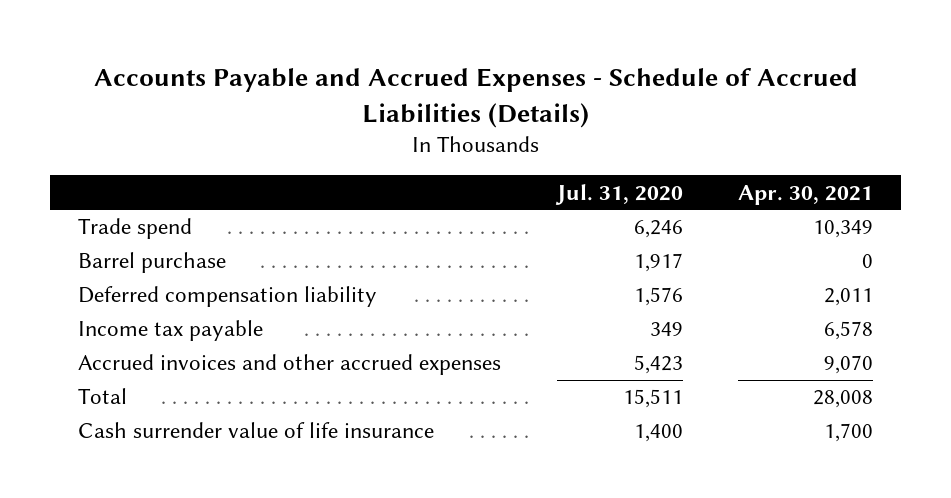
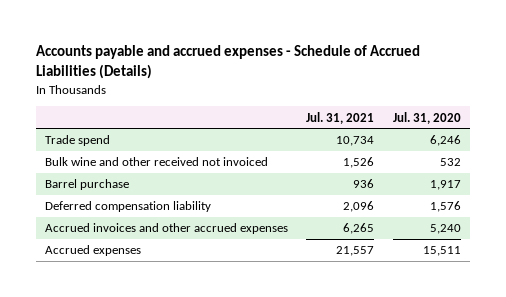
[93,68,858,128] Accounts Payable and Accrued Expenses - Schedule of Accrued Liabilities (Details) -> [36,45,421,80] Accounts payable and accrued expenses - Schedule of Accrued Liabilities (Details)
[737,184,873,205] Apr. 30, 2021 -> none
none -> [306,111,375,124] Jul. 31, 2021
none -> [45,157,269,167] Bulk wine and other received not invoiced
[78,320,264,342] Income tax payable -> none
[78,422,435,439] Cash surrender value of life insurance -> none
[633,355,683,375] 5,423 -> [429,224,461,235] 5,240
[78,388,128,405] Total -> [45,245,142,257] Accrued expenses

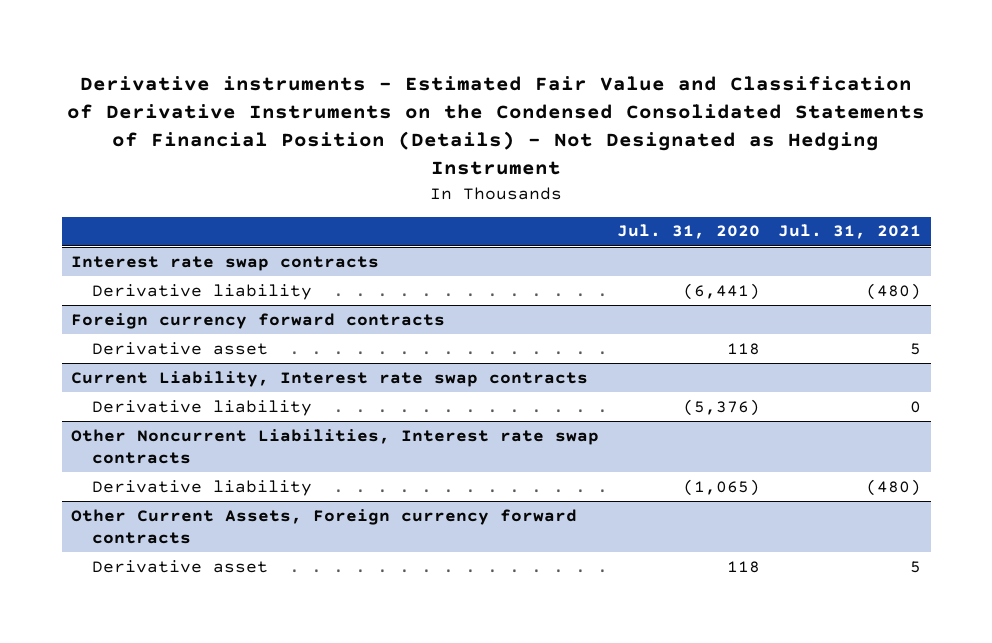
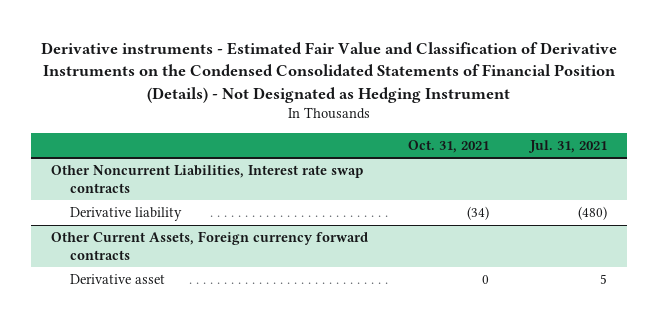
[617,224,761,240] Jul. 31, 2020 -> none
none -> [408,139,490,153] Oct. 31, 2021
[70,255,379,271] Interest rate swap contracts -> none
[91,283,312,300] Derivative liability -> none
[70,312,445,329] Foreign currency forward contracts -> none
[91,341,268,355] Derivative asset -> none
[70,370,588,387] Current Liability, Interest rate swap contracts -> none
[91,399,312,416] Derivative liability -> none

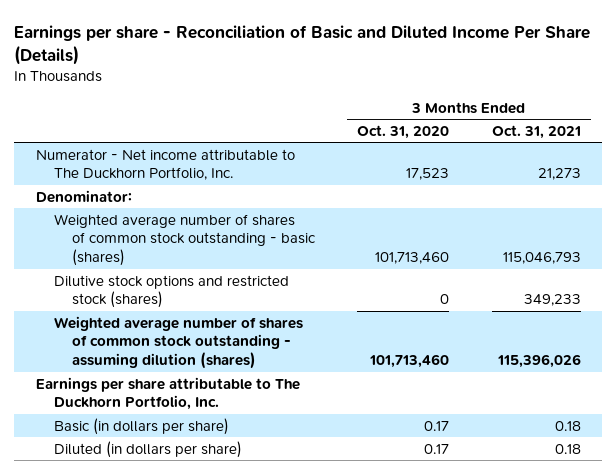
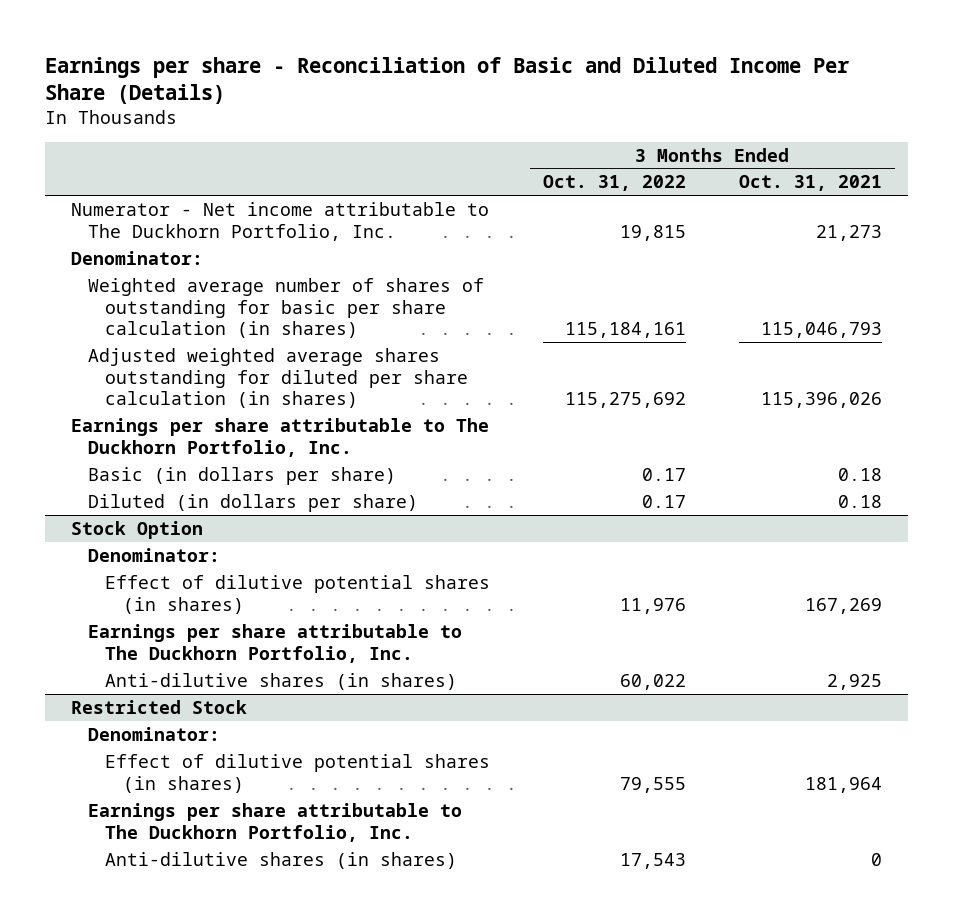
[357,124,450,139] Oct. 31, 2020 -> none
none -> [543,175,687,192] Oct. 31, 2022
[53,274,289,309] Dilutive stock options and restricted stock (shares) -> none
[53,213,316,267] Weighted average number of shares of common stock outstanding - basic (shares) -> [88,277,485,339] Weighted average number of shares of outstanding for basic per share calculation (in shares)
[53,315,303,370] Weighted average number of shares of common stock outstanding - assuming dilution (shares) -> [88,347,469,409] Adjusted weighted average shares outstanding for diluted per share calculation (in shares)
none -> [71,520,204,539] Stock Option
none -> [88,547,221,562] Denominator:
none -> [105,574,491,614] Effect of dilutive potential shares (in shares)
none -> [88,623,463,663] Earnings per share attributable to The Duckhorn Portfolio, Inc.
none -> [105,672,458,690] Anti-dilutive shares (in shares)
none -> [71,699,248,714] Restricted Stock
none -> [88,726,221,741] Denominator:
none -> [105,753,491,793] Effect of dilutive potential shares (in shares)
none -> [88,802,463,842] Earnings per share attributable to The Duckhorn Portfolio, Inc.
none -> [105,851,458,869] Anti-dilutive shares (in shares)

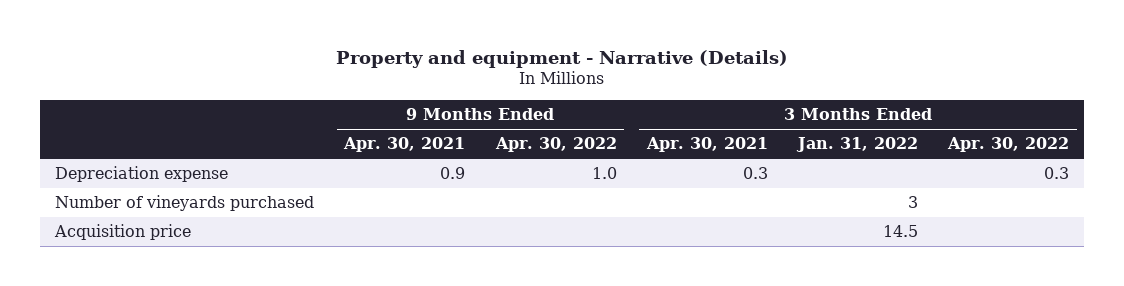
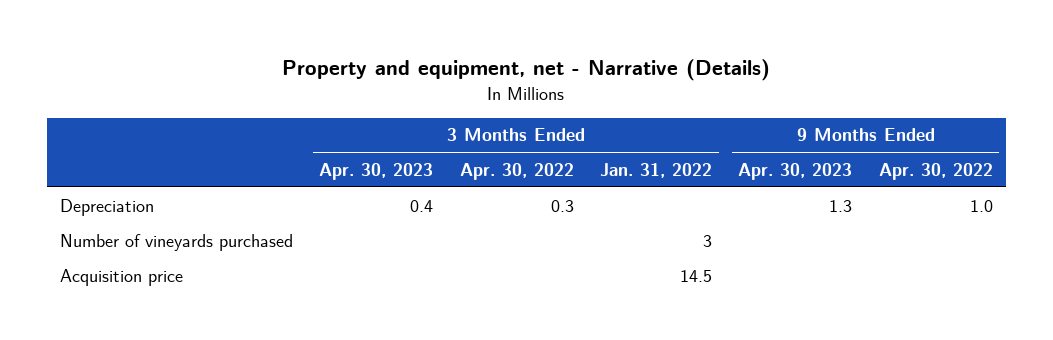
[336,49,789,68] Property and equipment - Narrative (Details) -> [282,59,771,82] Property and equipment, net - Narrative (Details)
[343,137,466,153] Apr. 30, 2021 -> none
[645,137,768,153] Apr. 30, 2021 -> none
none -> [319,162,434,180] Apr. 30, 2023
none -> [738,162,853,180] Apr. 30, 2023
[55,166,229,183] Depreciation expense -> [60,198,155,216] Depreciation

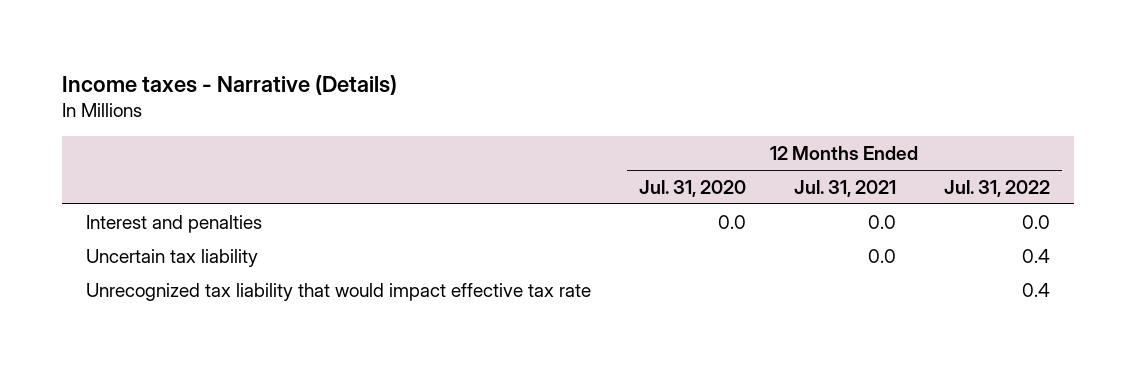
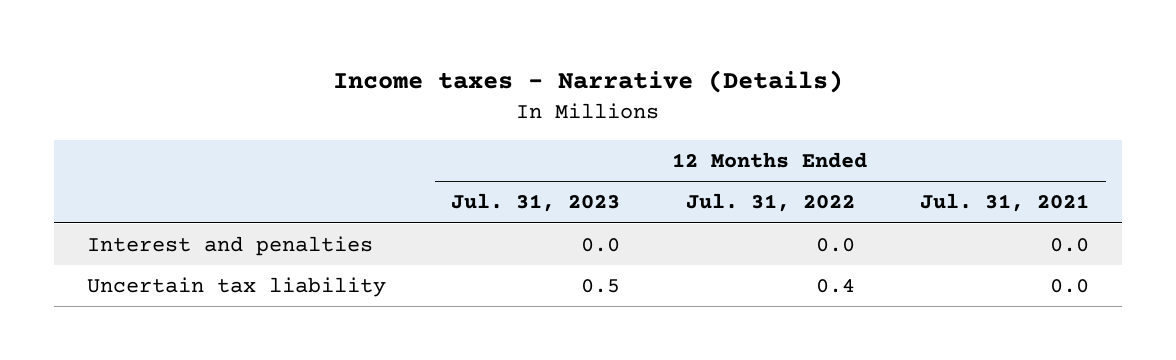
[638,179,746,197] Jul. 31, 2020 -> none
none -> [451,193,621,213] Jul. 31, 2023
[85,282,591,301] Unrecognized tax liability that would impact effective tax rate -> none

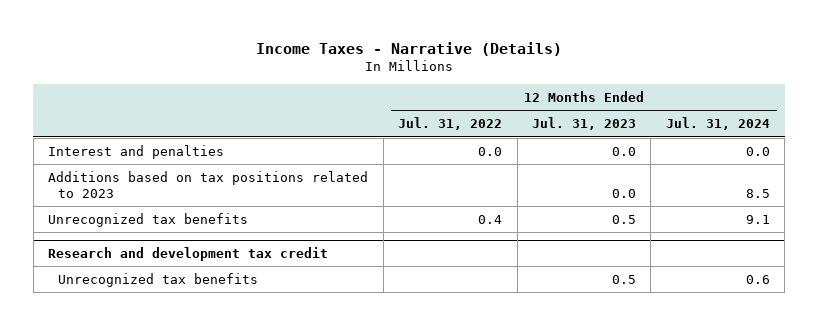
[332,70,843,94] Income taxes - Narrative (Details) -> [256,41,563,56] Income Taxes - Narrative (Details)
[920,193,1090,213] Jul. 31, 2021 -> none
none -> [665,117,770,131] Jul. 31, 2024
none -> [48,170,369,198] Additions based on tax positions related to 2023
[86,277,386,298] Uncertain tax liability -> [48,212,249,227] Unrecognized tax benefits
none -> [48,246,329,261] Research and development tax credit
none -> [57,272,258,287] Unrecognized tax benefits

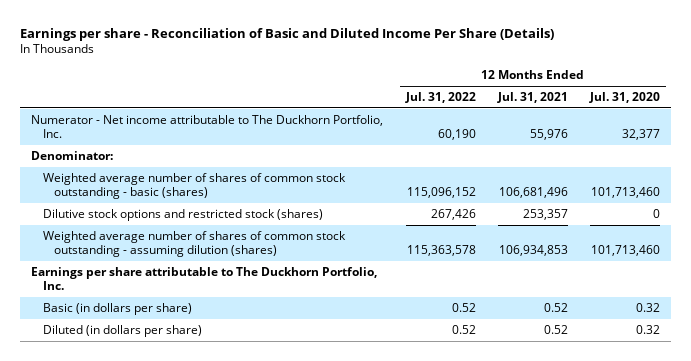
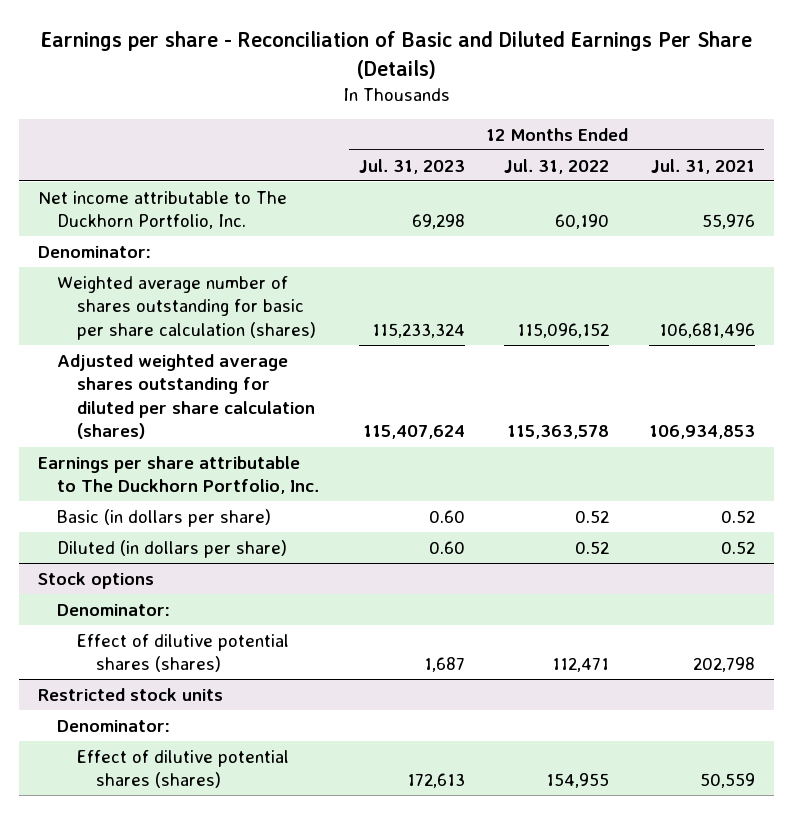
[20,27,555,41] Earnings per share - Reconciliation of Basic and Diluted Income Per Share (Details) -> [40,31,752,79] Earnings per share - Reconciliation of Basic and Diluted Earnings Per Share (Details)
[589,92,661,104] Jul. 31, 2020 -> none
none -> [358,158,465,174] Jul. 31, 2023
[31,114,384,139] Numerator - Net income attributable to The Duckhorn Portfolio, Inc. -> [38,190,288,230] Net income attributable to The Duckhorn Portfolio, Inc.
[42,208,323,221] Dilutive stock options and restricted stock (shares) -> none
[42,172,346,200] Weighted average number of shares of common stock outstanding - basic (shares) -> [57,275,316,340] Weighted average number of shares outstanding for basic per share calculation (shares)
[42,230,346,258] Weighted average number of shares of common stock outstanding - assuming dilution (shares) -> [57,353,315,440] Adjusted weighted average shares outstanding for diluted per share calculation (shares)
none -> [38,571,155,589] Stock options
none -> [57,603,171,616] Denominator:
none -> [76,633,289,673] Effect of dilutive potential shares (shares)
none -> [38,687,224,701] Restricted stock units
none -> [57,719,171,732] Denominator:
none -> [76,749,289,789] Effect of dilutive potential shares (shares)

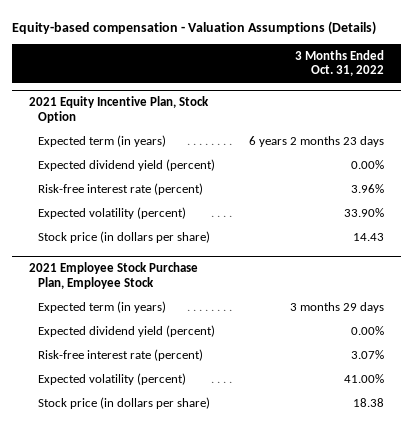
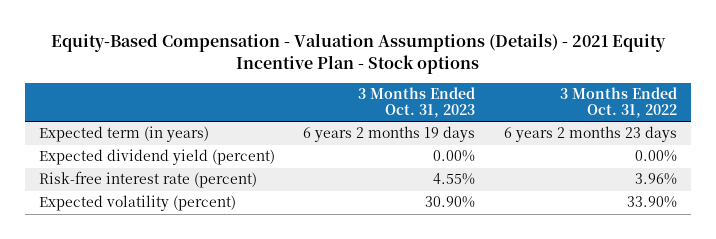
[12,20,377,35] Equity-based compensation - Valuation Assumptions (Details) -> [50,33,666,74] Equity-Based Compensation - Valuation Assumptions (Details) - 2021 Equity Incentive Plan - Stock options
none -> [358,87,476,119] 3 Months Ended Oct. 31, 2023
[29,96,210,123] 2021 Equity Incentive Plan, Stock Option -> none
[38,231,211,244] Stock price (in dollars per share) -> none
[29,262,199,289] 2021 Employee Stock Purchase Plan, Employee Stock -> none
[38,301,167,314] Expected term (in years) -> none
[38,325,216,338] Expected dividend yield (percent) -> none
[38,349,204,362] Risk-free interest rate (percent) -> none
[38,373,187,386] Expected volatility (percent) -> none
[38,397,211,410] Stock price (in dollars per share) -> none

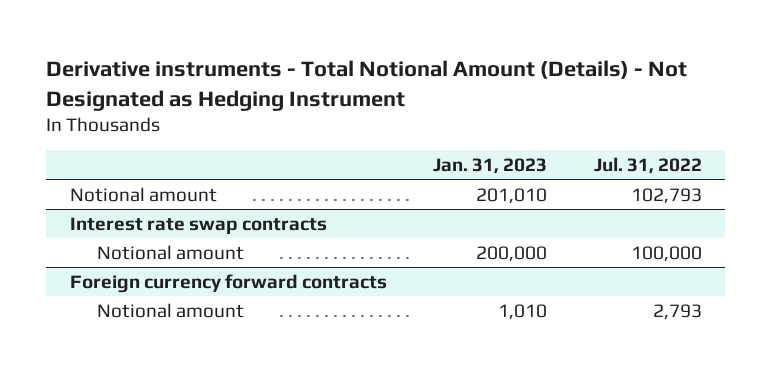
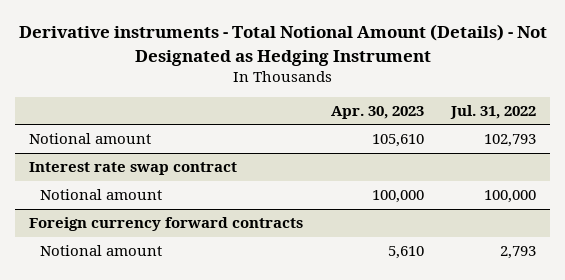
[433,158,548,175] Jan. 31, 2023 -> none
none -> [330,105,424,119] Apr. 30, 2023
[69,216,327,234] Interest rate swap contracts -> [29,162,238,176] Interest rate swap contract

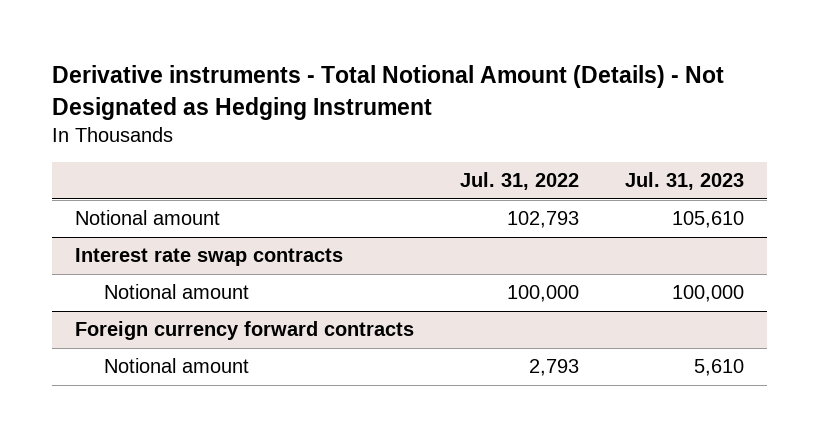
[330,105,424,119] Apr. 30, 2023 -> none
none -> [624,172,744,191] Jul. 31, 2023
[29,162,238,176] Interest rate swap contract -> [74,248,343,267] Interest rate swap contracts

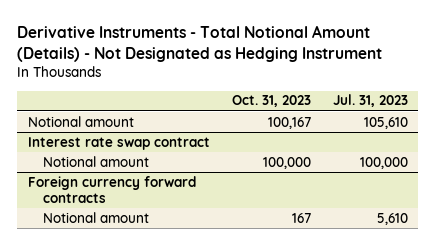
[51,65,724,120] Derivative instruments - Total Notional Amount (Details) - Not Designated as Hedging Instrument -> [17,25,383,63] Derivative Instruments - Total Notional Amount (Details) - Not Designated as Hedging Instrument
[459,172,579,191] Jul. 31, 2022 -> none
none -> [231,95,311,108] Oct. 31, 2023
[74,248,343,267] Interest rate swap contracts -> [27,136,210,150] Interest rate swap contract

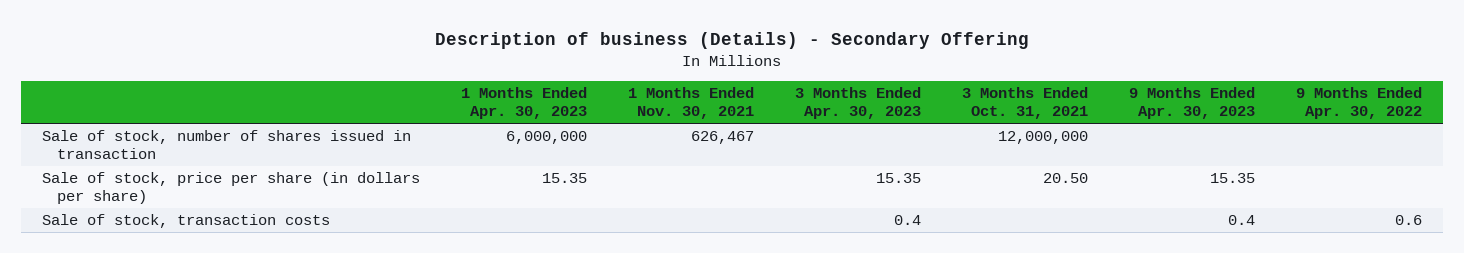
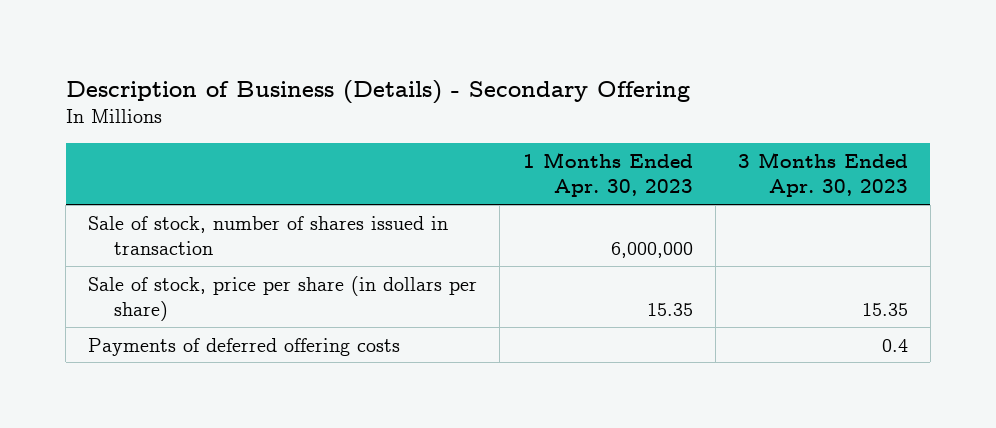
[434,32,1029,50] Description of business (Details) - Secondary Offering -> [65,79,690,104] Description of Business (Details) - Secondary Offering
[627,87,754,120] 1 Months Ended Nov. 30, 2021 -> none
[962,87,1089,120] 3 Months Ended Oct. 31, 2021 -> none
[1129,87,1256,120] 9 Months Ended Apr. 30, 2023 -> none
[1296,87,1423,120] 9 Months Ended Apr. 30, 2022 -> none
[41,214,330,229] Sale of stock, transaction costs -> none
none -> [88,337,401,356] Payments of deferred offering costs

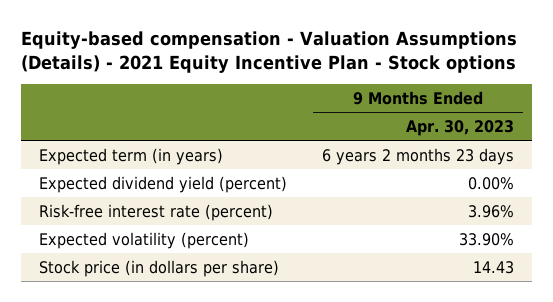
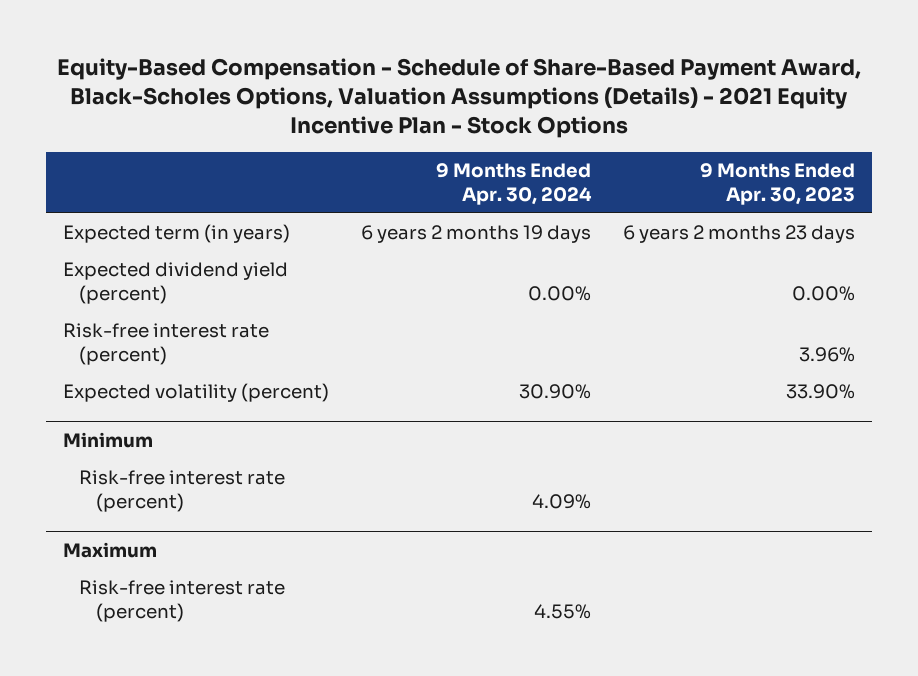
[21,31,518,73] Equity-based compensation - Valuation Assumptions (Details) - 2021 Equity Incentive Plan - Stock options -> [56,58,861,139] Equity-Based Compensation - Schedule of Share-Based Payment Award, Black-Scholes Options, Valuation Assumptions (Details) - 2021 Equity Incentive Plan - Stock Options
none -> [435,163,592,206] 9 Months Ended Apr. 30, 2024
[38,259,279,277] Stock price (in dollars per share) -> none
none -> [62,432,153,449] Minimum
none -> [79,470,286,513] Risk-free interest rate (percent)
none -> [62,542,157,559] Maximum
none -> [79,580,286,623] Risk-free interest rate (percent)

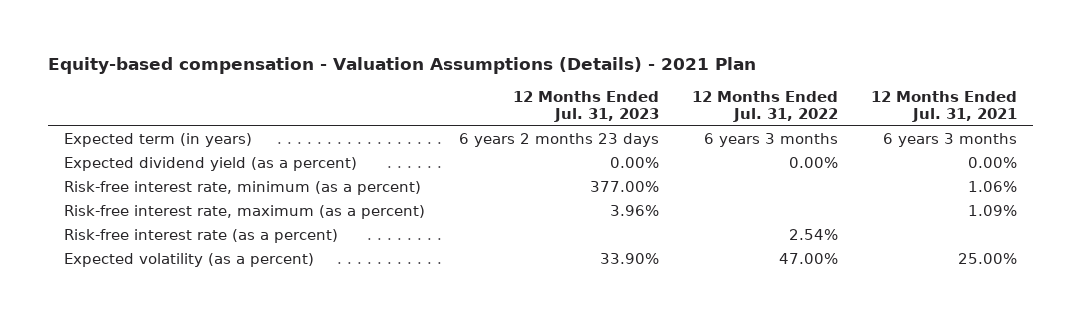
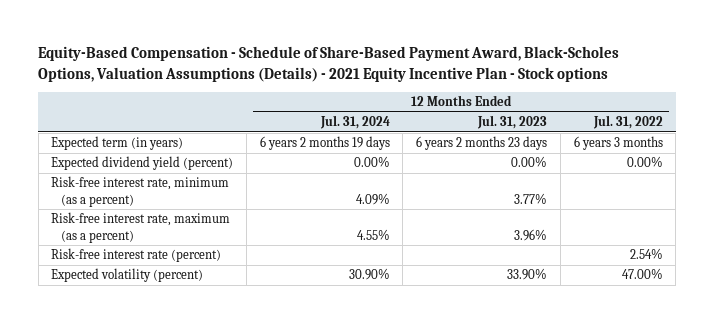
[47,57,756,75] Equity-based compensation - Valuation Assumptions (Details) - 2021 Plan -> [38,46,620,82] Equity-Based Compensation - Schedule of Share-Based Payment Award, Black-Scholes Options, Valuation Assumptions (Details) - 2021 Equity Incentive Plan - Stock options
[870,90,1017,123] 12 Months Ended Jul. 31, 2021 -> none
none -> [319,115,390,130] Jul. 31, 2024
[64,157,358,172] Expected dividend yield (as a percent) -> [51,156,234,171] Expected dividend yield (percent)
[589,181,659,193] 377.00% -> [514,192,548,204] 3.77%
[64,229,339,244] Risk-free interest rate (as a percent) -> [51,248,222,263] Risk-free interest rate (percent)
[64,253,315,268] Expected volatility (as a percent) -> [51,268,204,283] Expected volatility (percent)

